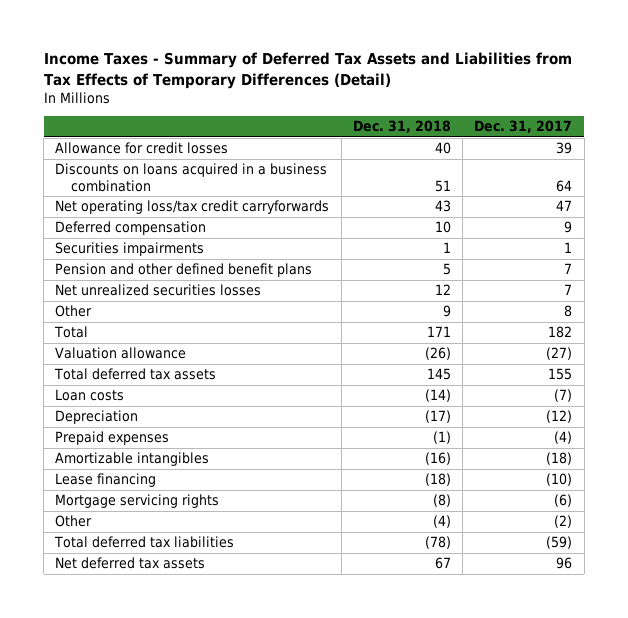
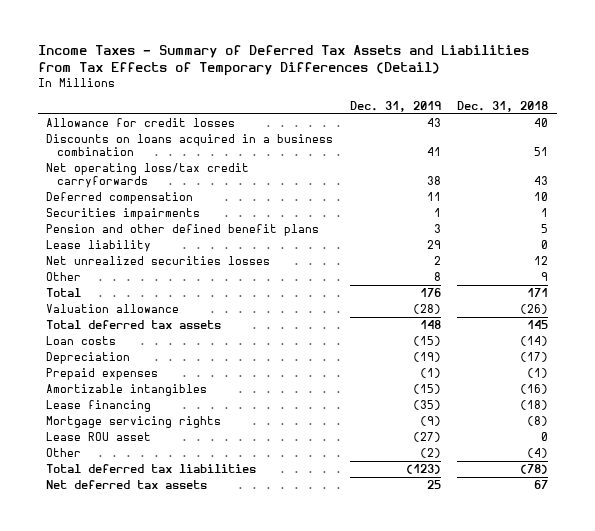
[474,120,573,134] Dec. 31, 2017 -> none
none -> [349,101,441,113] Dec. 31, 2019
none -> [46,240,152,253] Lease liability
none -> [46,432,152,442] Lease ROU asset

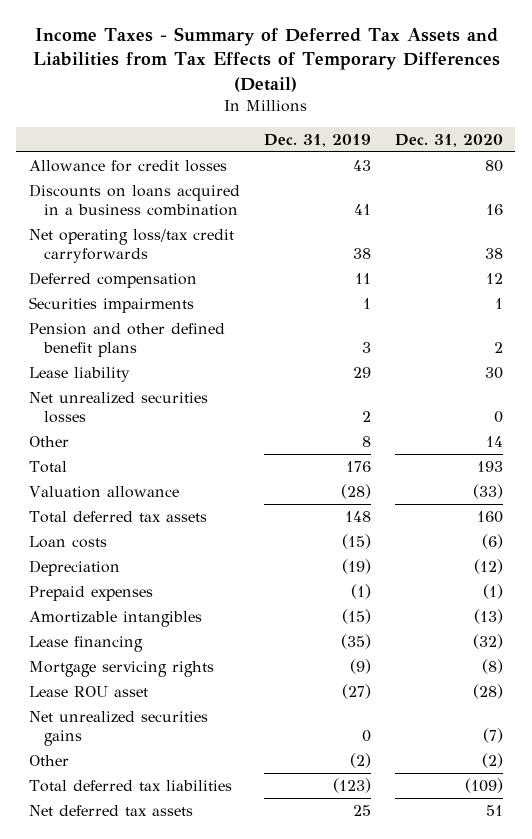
[457,101,549,113] Dec. 31, 2018 -> none
none -> [395,133,504,147] Dec. 31, 2020
none -> [28,710,208,746] Net unrealized securities gains

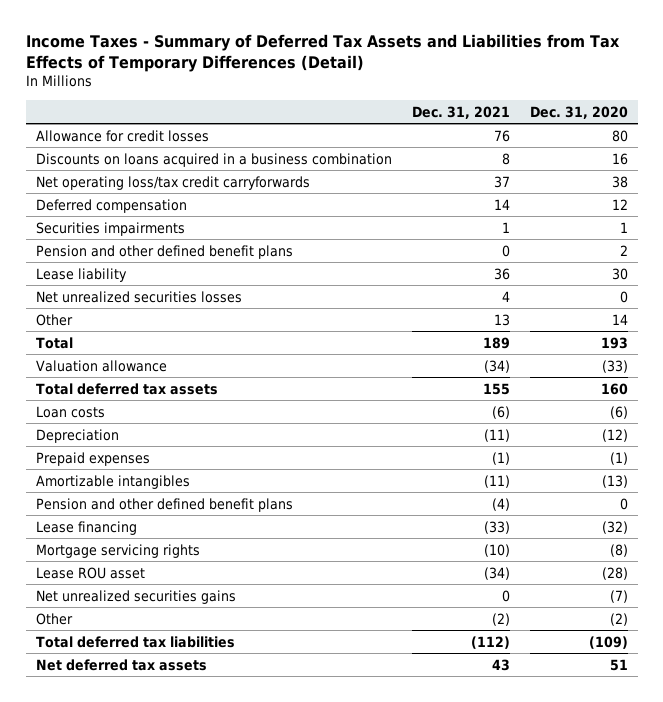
[263,133,371,147] Dec. 31, 2019 -> none
none -> [411,105,510,119] Dec. 31, 2021
none -> [35,497,293,512] Pension and other defined benefit plans

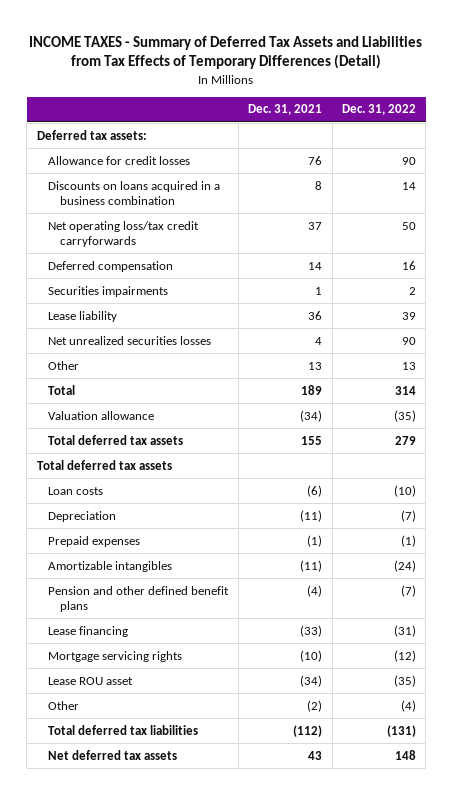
[25,33,620,72] Income Taxes - Summary of Deferred Tax Assets and Liabilities from Tax Effects of Temporary Differences (Detail) -> [29,35,423,70] INCOME TAXES - Summary of Deferred Tax Assets and Liabilities from Tax Effects of Temporary Differences (Detail)
[529,105,628,119] Dec. 31, 2020 -> none
none -> [341,104,416,116] Dec. 31, 2022
none -> [36,129,147,140] Deferred tax assets:
[35,244,293,259] Pension and other defined benefit plans -> none
none -> [36,459,172,470] Total deferred tax assets
[35,589,236,604] Net unrealized securities gains -> none

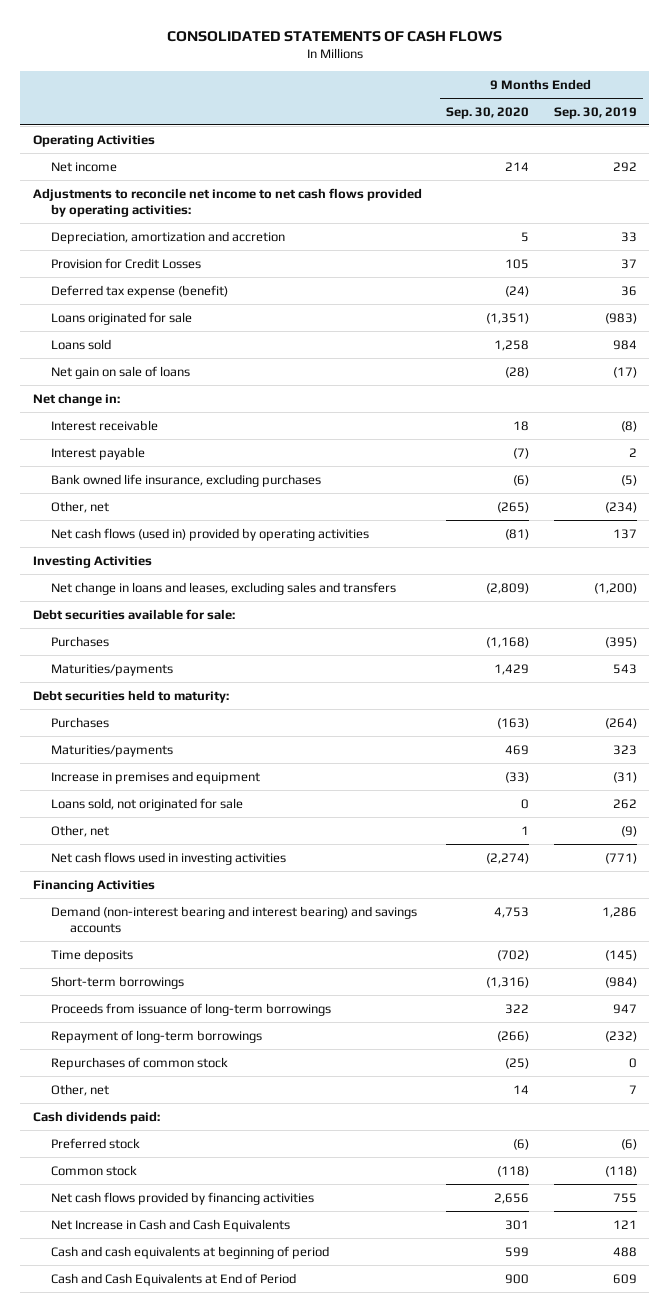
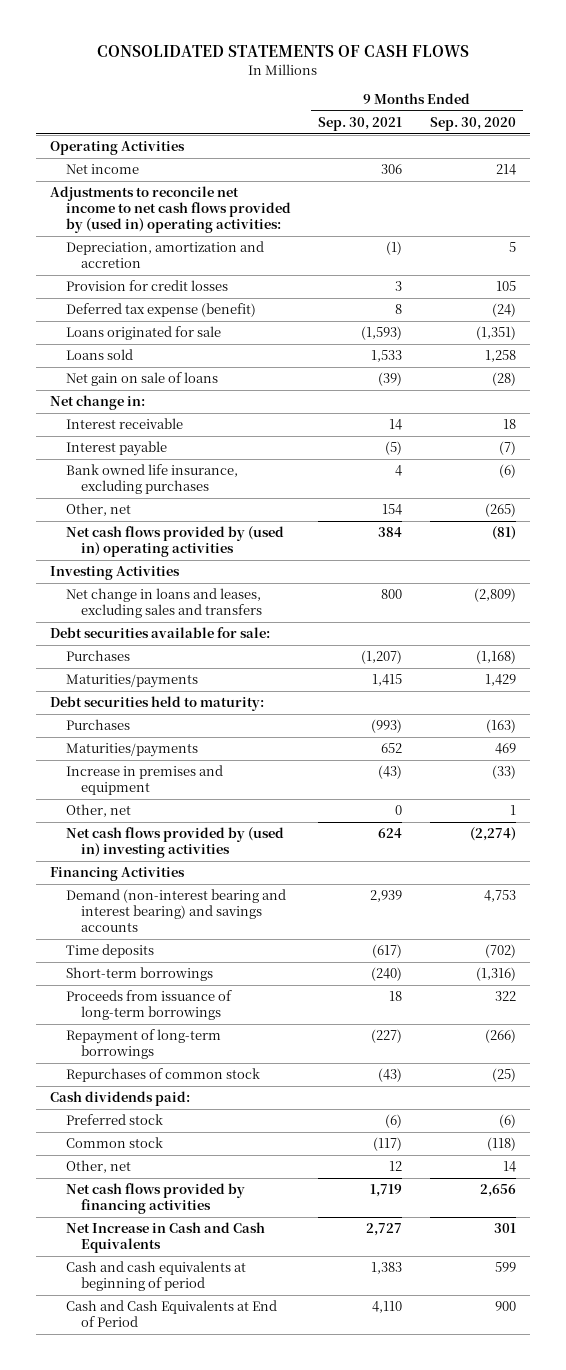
[553,106,637,119] Sep. 30, 2019 -> none
none -> [318,117,403,132] Sep. 30, 2021
[32,187,422,218] Adjustments to reconcile net income to net cash flows provided by operating activities: -> [50,186,291,234] Adjustments to reconcile net income to net cash flows provided by (used in) operating activities:
[51,257,202,269] Provision for Credit Losses -> [65,280,228,292] Provision for credit losses
[51,527,370,541] Net cash flows (used in) provided by operating activities -> [65,526,284,558] Net cash flows provided by (used in) operating activities
[51,797,244,811] Loans sold, not originated for sale -> none
[51,851,287,865] Net cash flows used in investing activities -> [65,827,284,859] Net cash flows provided by (used in) investing activities
[51,1083,110,1096] Other, net -> [65,1160,131,1174] Other, net

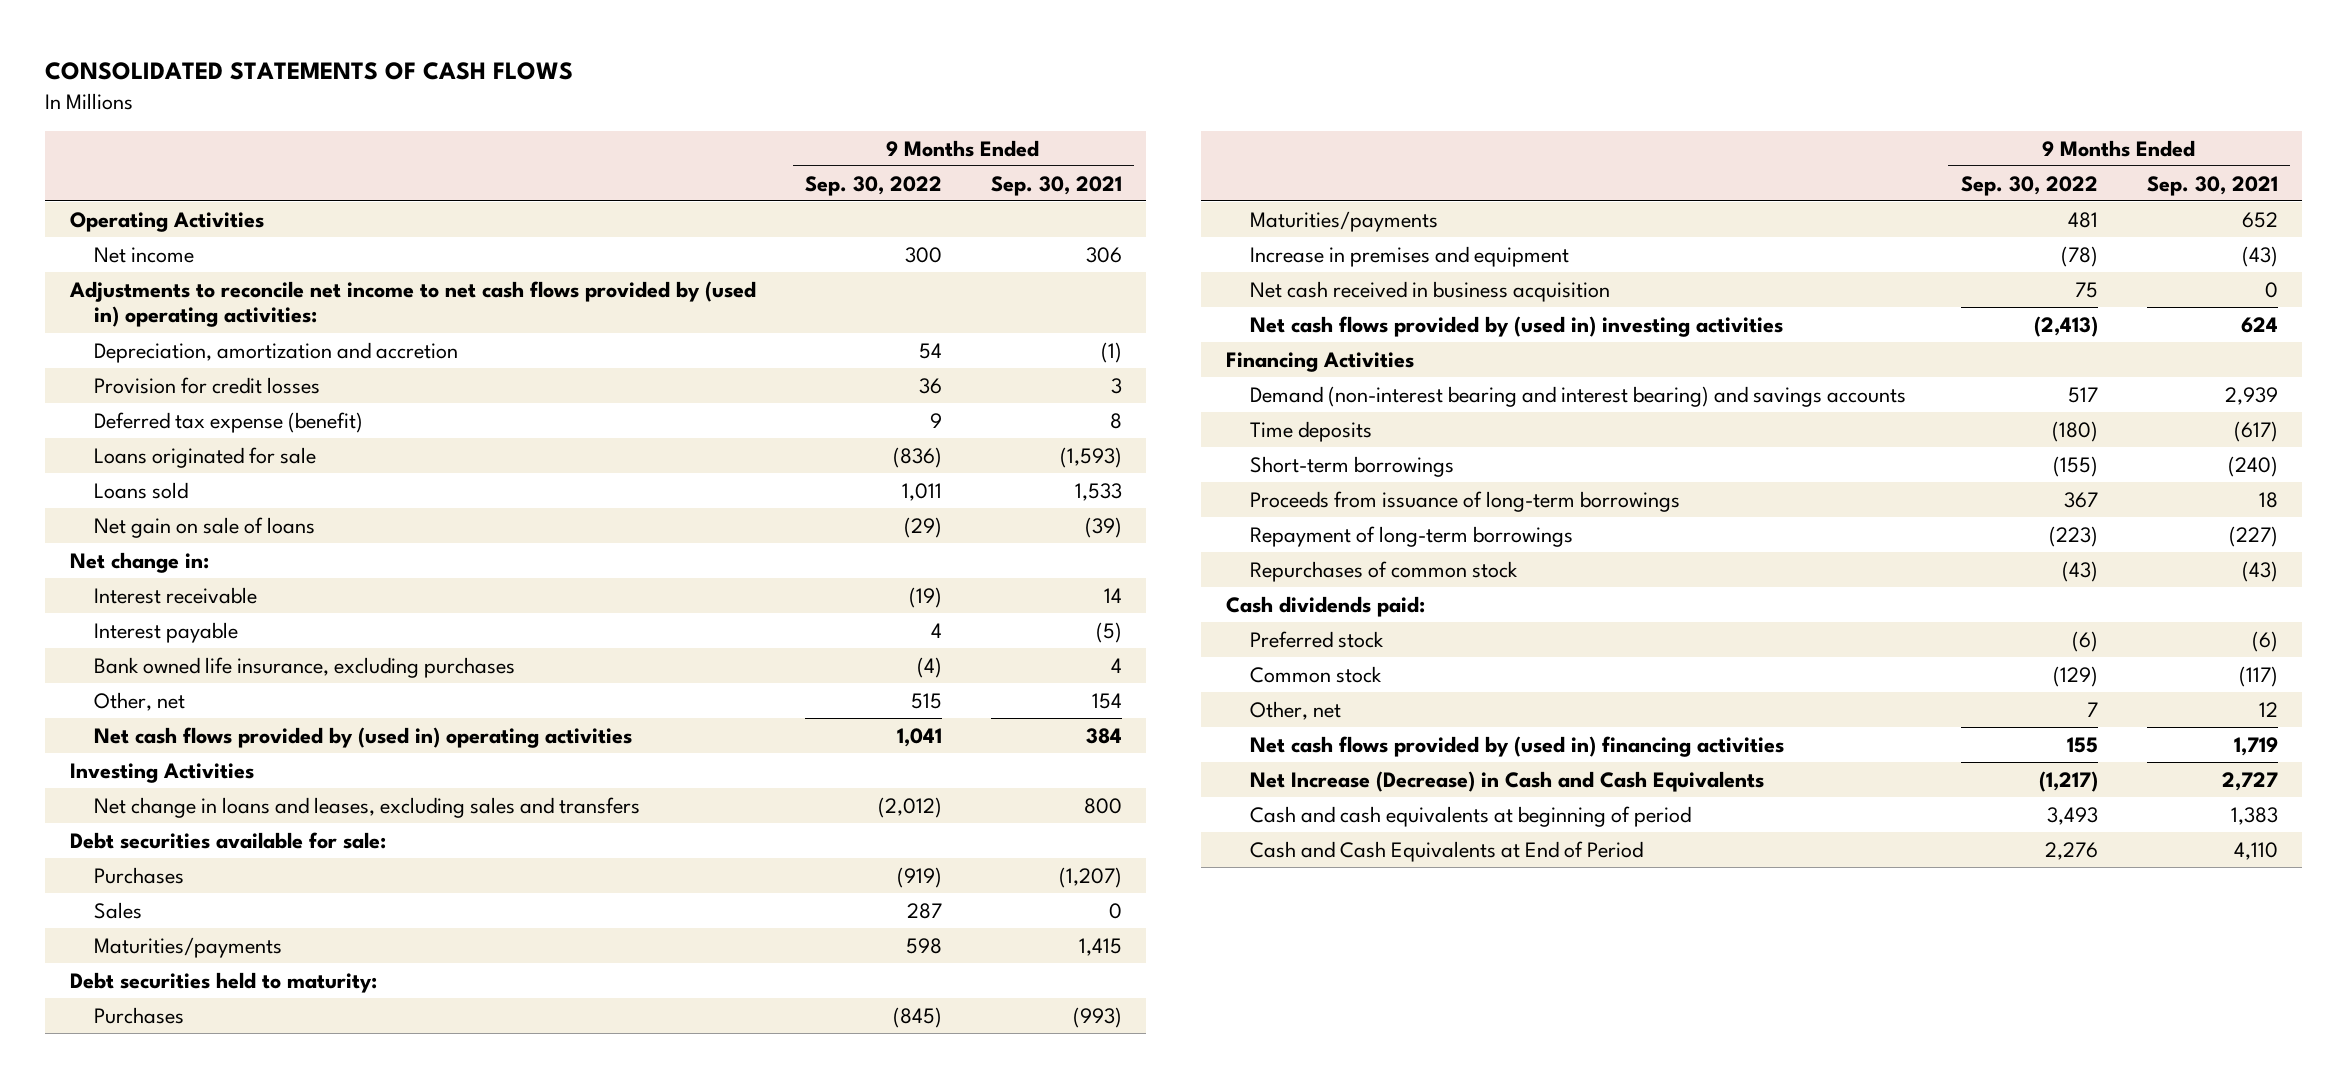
[429,117,516,132] Sep. 30, 2020 -> none
none -> [804,175,942,196] Sep. 30, 2022
none -> [94,901,143,919] Sales
[65,804,131,818] Other, net -> none
none -> [1249,280,1610,302] Net cash received in business acquisition
[65,1183,245,1215] Net cash flows provided by financing activities -> [1249,735,1784,757] Net cash flows provided by (used in) financing activities
[65,1222,265,1254] Net Increase in Cash and Cash Equivalents -> [1249,770,1764,792] Net Increase (Decrease) in Cash and Cash Equivalents

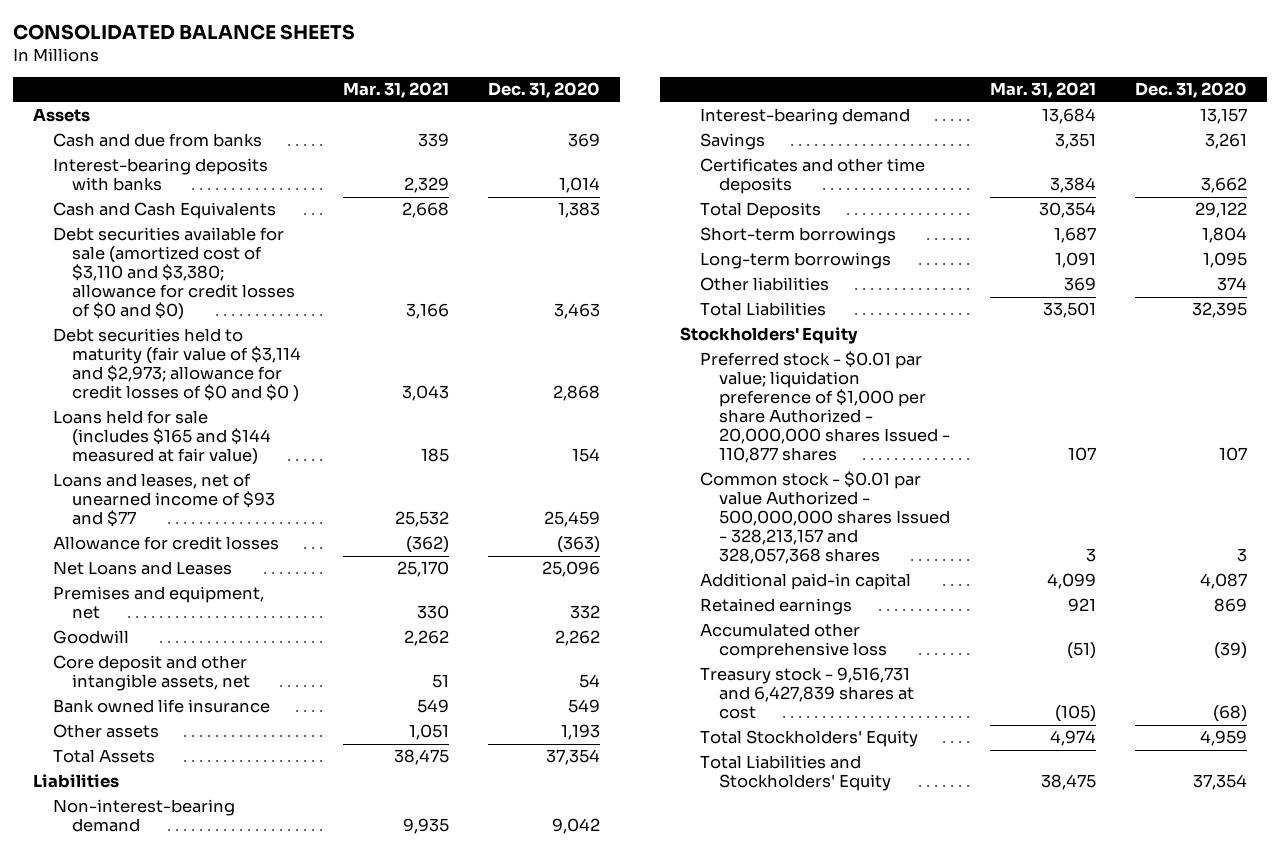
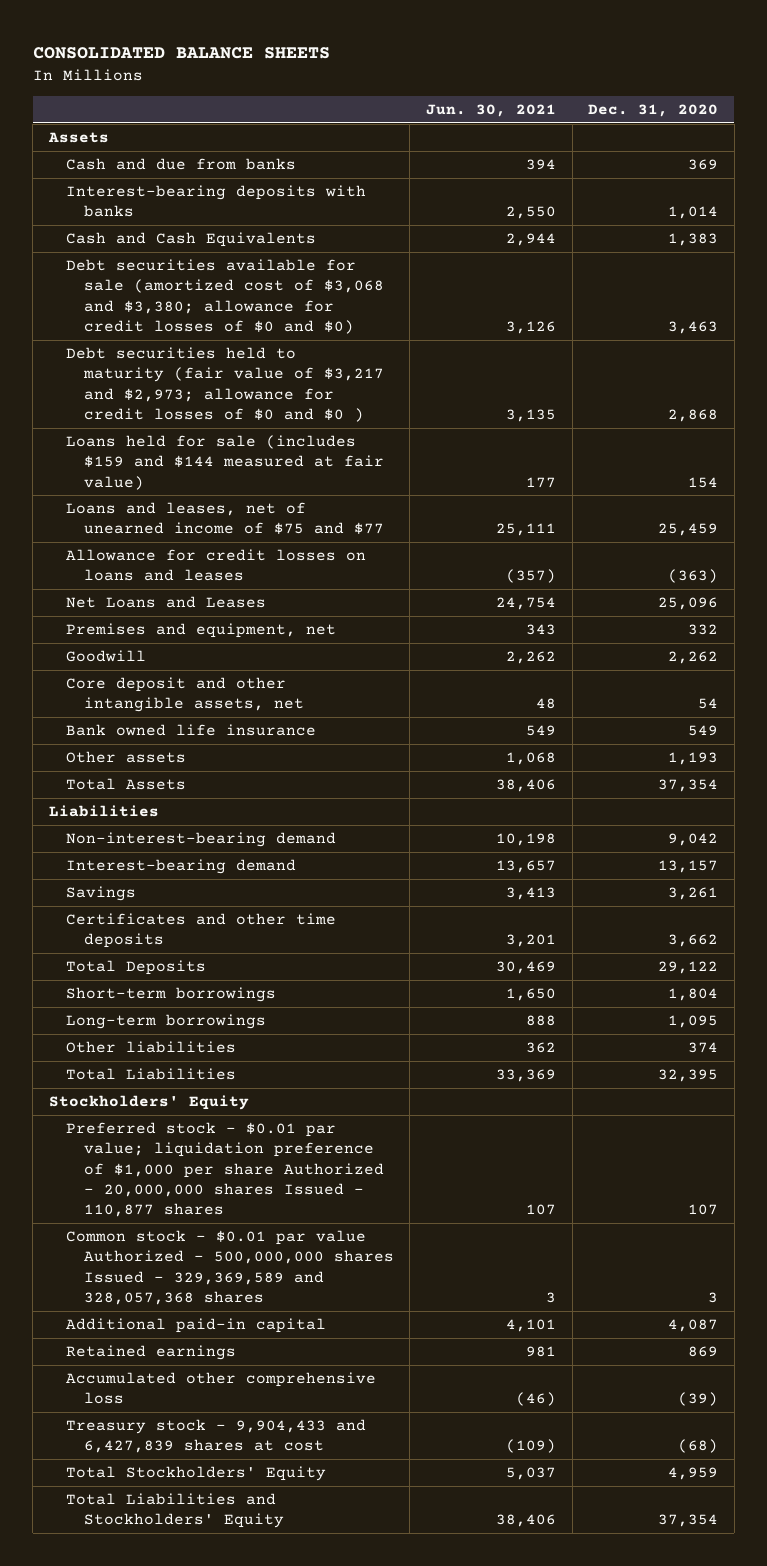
[342,82,449,99] Mar. 31, 2021 -> none
none -> [426,104,557,118] Jun. 30, 2021
[52,227,296,321] Debt securities available for sale (amortized cost of $3,110 and $3,380; allowance for credit losses of $0 and $0) -> [66,259,384,335] Debt securities available for sale (amortized cost of $3,068 and $3,380; allowance for credit losses of $0 and $0)
[52,328,302,403] Debt securities held to maturity (fair value of $3,114 and $2,973; allowance for credit losses of $0 and $0 ) -> [66,347,384,423] Debt securities held to maturity (fair value of $3,217 and $2,973; allowance for credit losses of $0 and $0 )
[52,410,272,466] Loans held for sale (includes $165 and $144 measured at fair value) -> [66,435,384,490] Loans held for sale (includes $159 and $144 measured at fair value)
[52,473,276,528] Loans and leases, net of unearned income of $93 and $77 -> [66,502,384,535] Loans and leases, net of unearned income of $75 and $77
[52,536,279,551] Allowance for credit losses -> [66,549,367,582] Allowance for credit losses on loans and leases
[699,471,951,565] Common stock - $0.01 par value Authorized - 500,000,000 shares Issued - 328,213,157 and 328,057,368 shares -> [66,1230,394,1306] Common stock - $0.01 par value Authorized - 500,000,000 shares Issued - 329,369,589 and 328,057,368 shares
[699,667,915,720] Treasury stock - 9,516,731 and 6,427,839 shares at cost -> [66,1419,367,1454] Treasury stock - 9,904,433 and 6,427,839 shares at cost

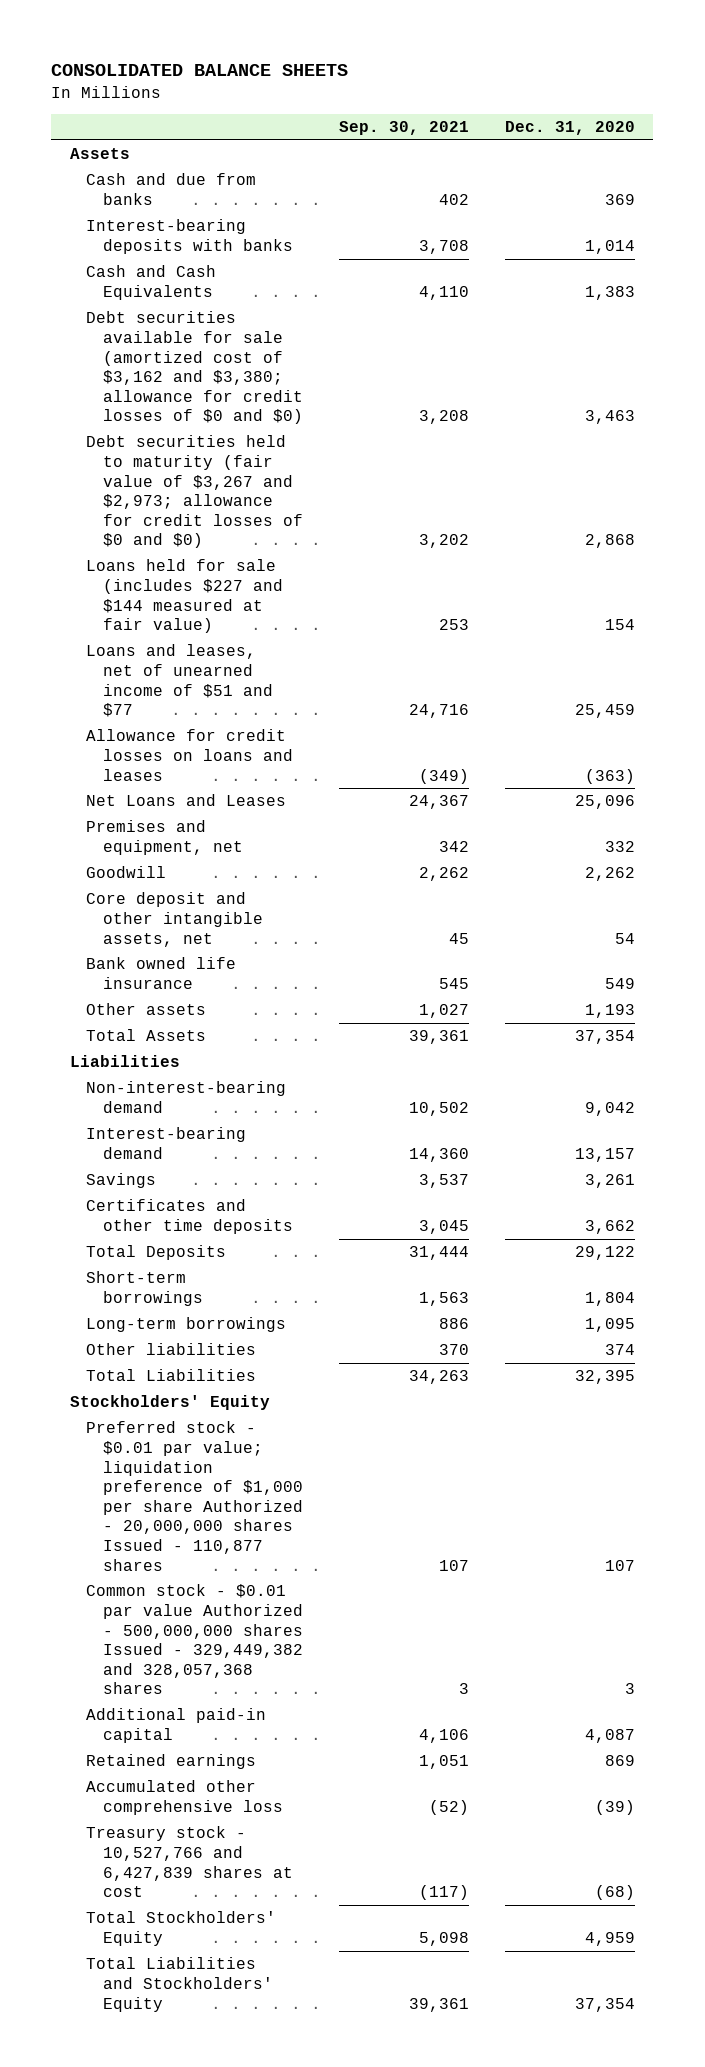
[426,104,557,118] Jun. 30, 2021 -> none
none -> [338,121,469,136] Sep. 30, 2021
[66,259,384,335] Debt securities available for sale (amortized cost of $3,068 and $3,380; allowance for credit losses of $0 and $0) -> [86,311,303,425] Debt securities available for sale (amortized cost of $3,162 and $3,380; allowance for credit losses of $0 and $0)
[66,347,384,423] Debt securities held to maturity (fair value of $3,217 and $2,973; allowance for credit losses of $0 and $0 ) -> [86,435,303,549] Debt securities held to maturity (fair value of $3,267 and $2,973; allowance for credit losses of $0 and $0)
[66,435,384,490] Loans held for sale (includes $159 and $144 measured at fair value) -> [86,559,283,634] Loans held for sale (includes $227 and $144 measured at fair value)
[66,502,384,535] Loans and leases, net of unearned income of $75 and $77 -> [86,644,273,718] Loans and leases, net of unearned income of $51 and $77
[66,1230,394,1306] Common stock - $0.01 par value Authorized - 500,000,000 shares Issued - 329,369,589 and 328,057,368 shares -> [86,1584,303,1695] Common stock - $0.01 par value Authorized - 500,000,000 shares Issued - 329,449,382 and 328,057,368 shares
[66,1419,367,1454] Treasury stock - 9,904,433 and 6,427,839 shares at cost -> [86,1826,293,1898] Treasury stock - 10,527,766 and 6,427,839 shares at cost

